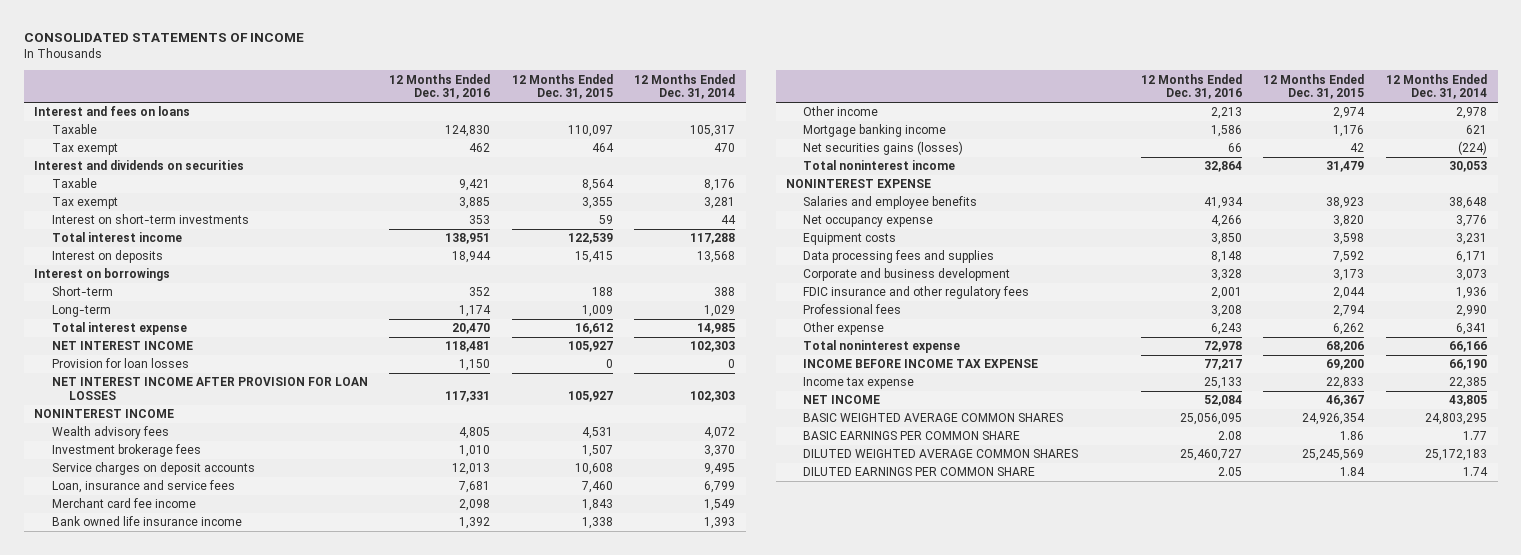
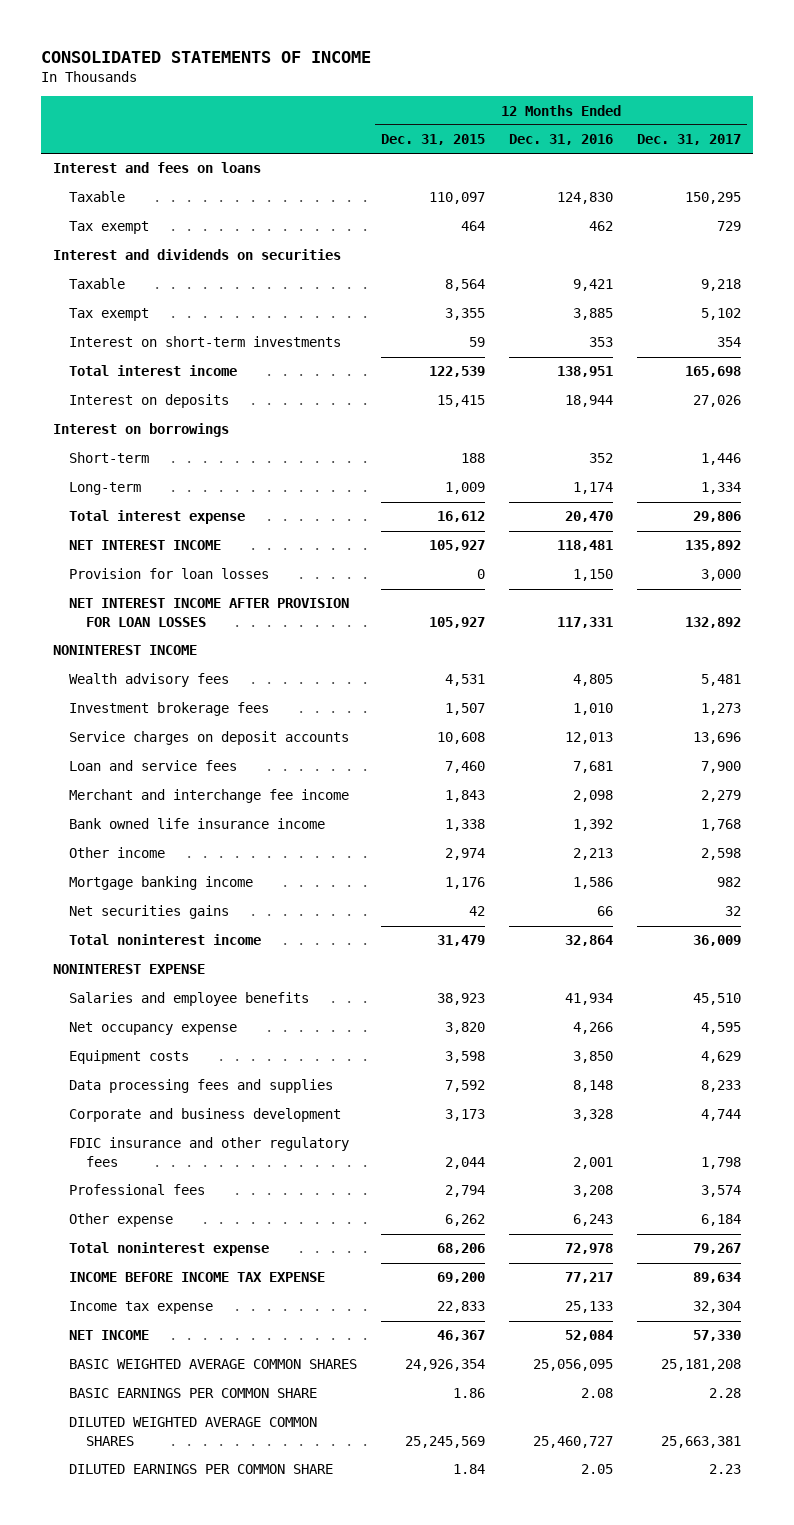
[634,73,736,100] 12 Months Ended Dec. 31, 2014 -> none
none -> [637,134,742,146] Dec. 31, 2017
[51,480,235,494] Loan, insurance and service fees -> [69,760,238,772] Loan and service fees
[51,498,196,509] Merchant card fee income -> [69,789,350,804] Merchant and interchange fee income
[803,141,964,156] Net securities gains (losses) -> [69,905,230,920] Net securities gains

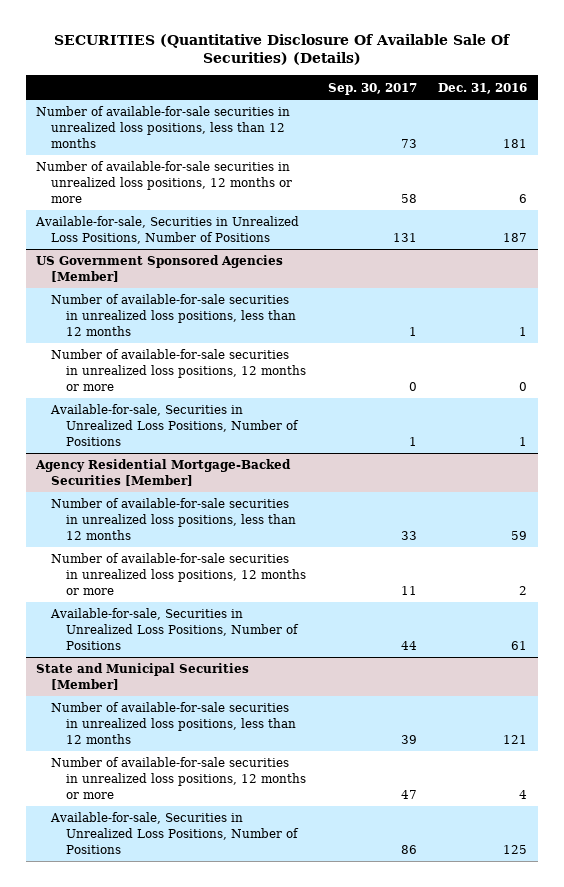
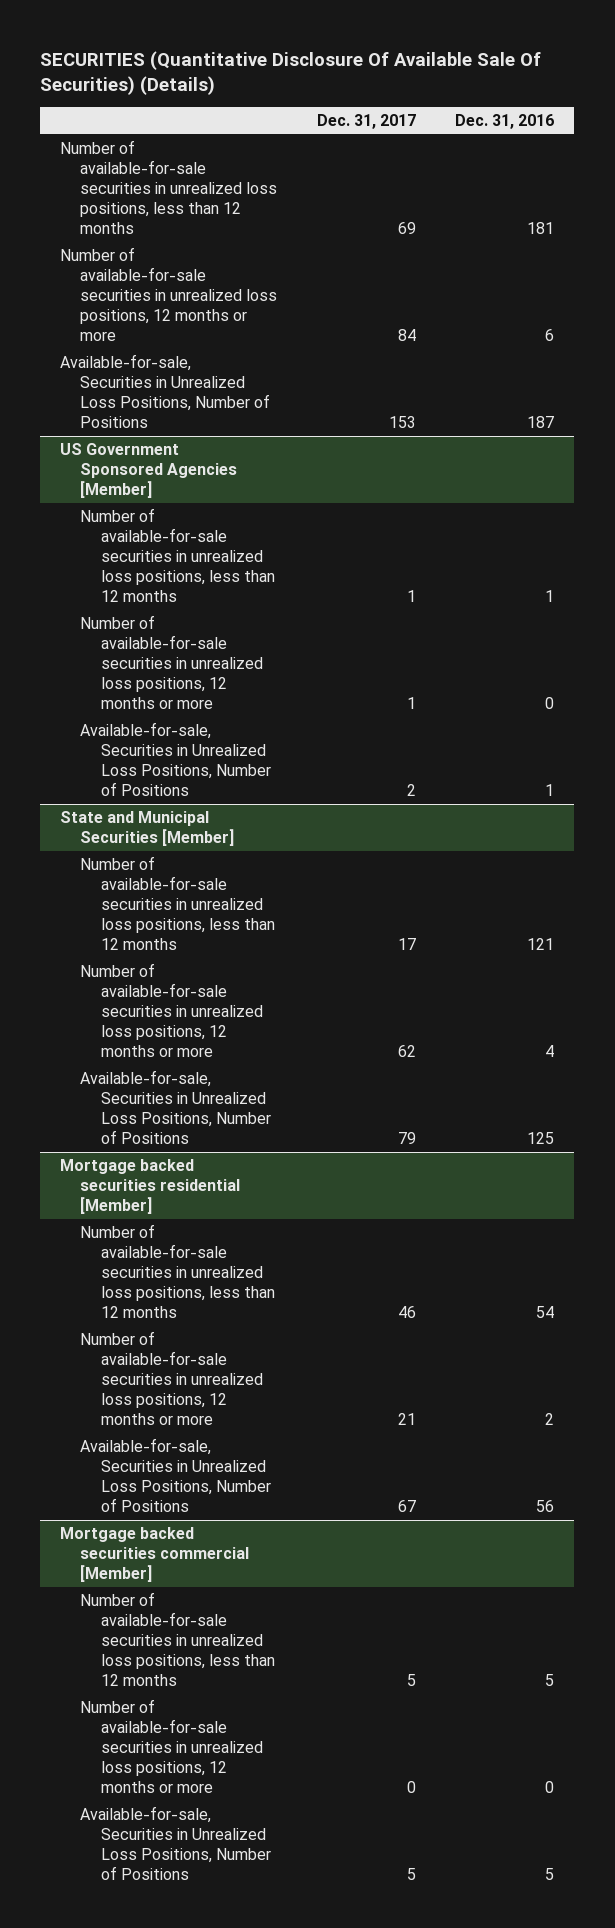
[327,82,417,95] Sep. 30, 2017 -> none
none -> [316,113,416,129] Dec. 31, 2017
[35,459,292,486] Agency Residential Mortgage-Backed Securities [Member] -> none
[51,498,297,540] Number of available-for-sale securities in unrealized loss positions, less than 12 months -> none
[51,553,307,595] Number of available-for-sale securities in unrealized loss positions, 12 months or more -> none
[50,608,300,650] Available-for-sale, Securities in Unrealized Loss Positions, Number of Positions -> none
none -> [60,1159,241,1215] Mortgage backed securities residential [Member]
none -> [80,1224,275,1319] Number of available-for-sale securities in unrealized loss positions, less than 12 months
none -> [80,1331,263,1426] Number of available-for-sale securities in unrealized loss positions, 12 months or more
none -> [80,1438,271,1513] Available-for-sale, Securities in Unrealized Loss Positions, Number of Positions
none -> [60,1527,250,1583] Mortgage backed securities commercial [Member]
none -> [80,1592,275,1687] Number of available-for-sale securities in unrealized loss positions, less than 12 months
none -> [80,1699,263,1794] Number of available-for-sale securities in unrealized loss positions, 12 months or more
none -> [80,1806,271,1881] Available-for-sale, Securities in Unrealized Loss Positions, Number of Positions

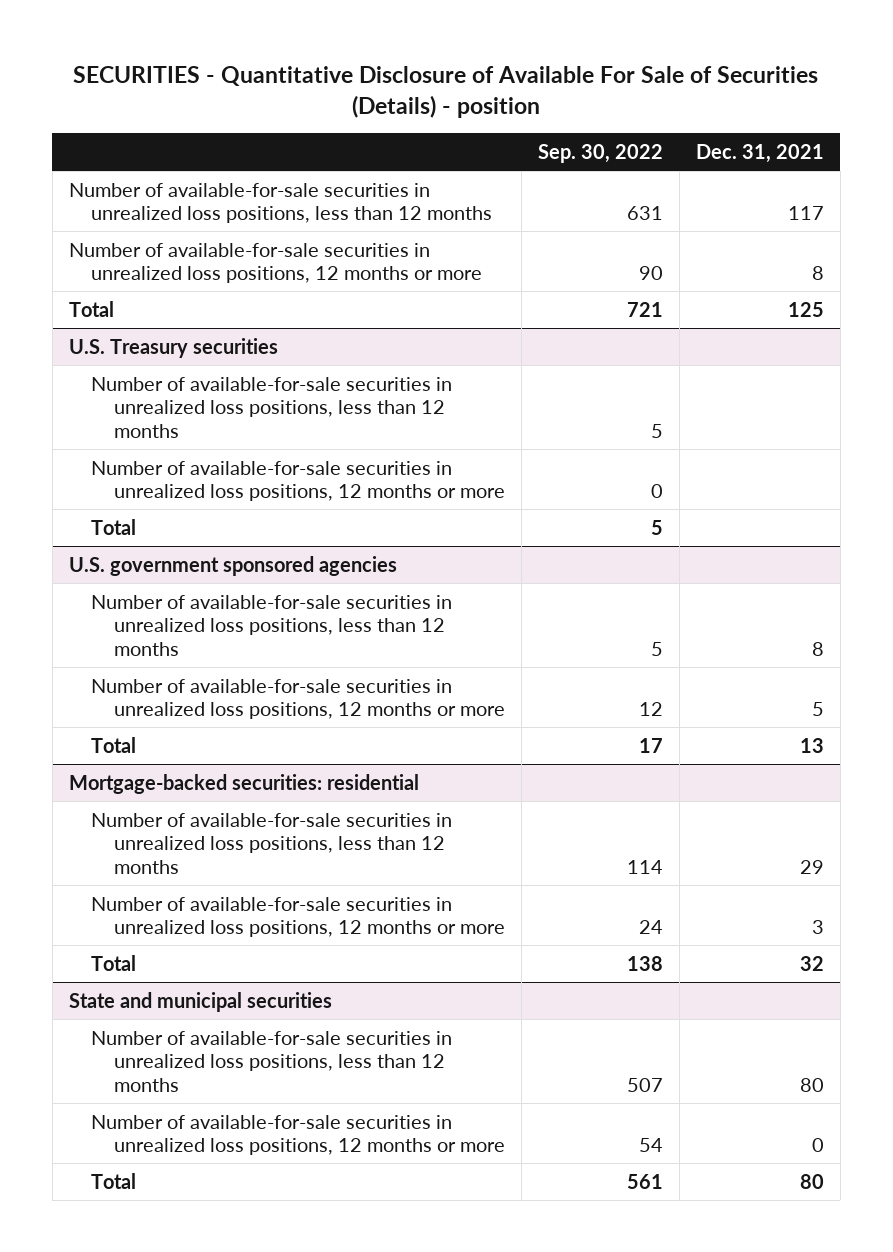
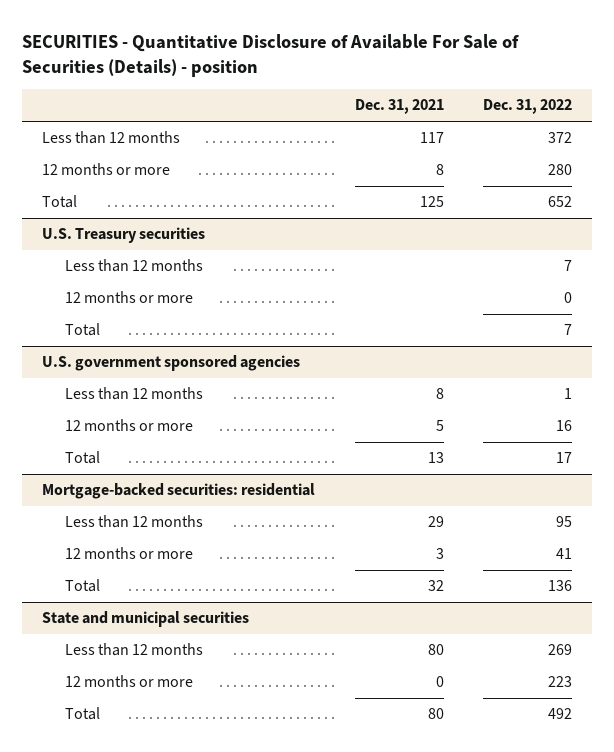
[537,143,663,163] Sep. 30, 2022 -> none
none -> [483,99,573,115] Dec. 31, 2022
[68,242,483,284] Number of available-for-sale securities in unrealized loss positions, 12 months or more -> none
[68,182,493,224] Number of available-for-sale securities in unrealized loss positions, less than 12 months -> [42,131,181,145] Less than 12 months
none -> [42,163,171,176] 12 months or more
[91,376,453,438] Number of available-for-sale securities in unrealized loss positions, less than 12 months -> none
[91,460,506,502] Number of available-for-sale securities in unrealized loss positions, 12 months or more -> none
none -> [65,259,204,273] Less than 12 months
none -> [65,291,194,304] 12 months or more
[91,594,453,656] Number of available-for-sale securities in unrealized loss positions, less than 12 months -> none
[91,678,506,720] Number of available-for-sale securities in unrealized loss positions, 12 months or more -> none
none -> [65,387,204,401] Less than 12 months
none -> [65,419,194,432] 12 months or more
[91,812,453,874] Number of available-for-sale securities in unrealized loss positions, less than 12 months -> none
[91,896,506,938] Number of available-for-sale securities in unrealized loss positions, 12 months or more -> none
none -> [65,515,204,529] Less than 12 months
none -> [65,547,194,560] 12 months or more
[91,1030,453,1092] Number of available-for-sale securities in unrealized loss positions, less than 12 months -> none
[91,1114,506,1156] Number of available-for-sale securities in unrealized loss positions, 12 months or more -> none
none -> [65,643,204,657] Less than 12 months
none -> [65,675,194,688] 12 months or more

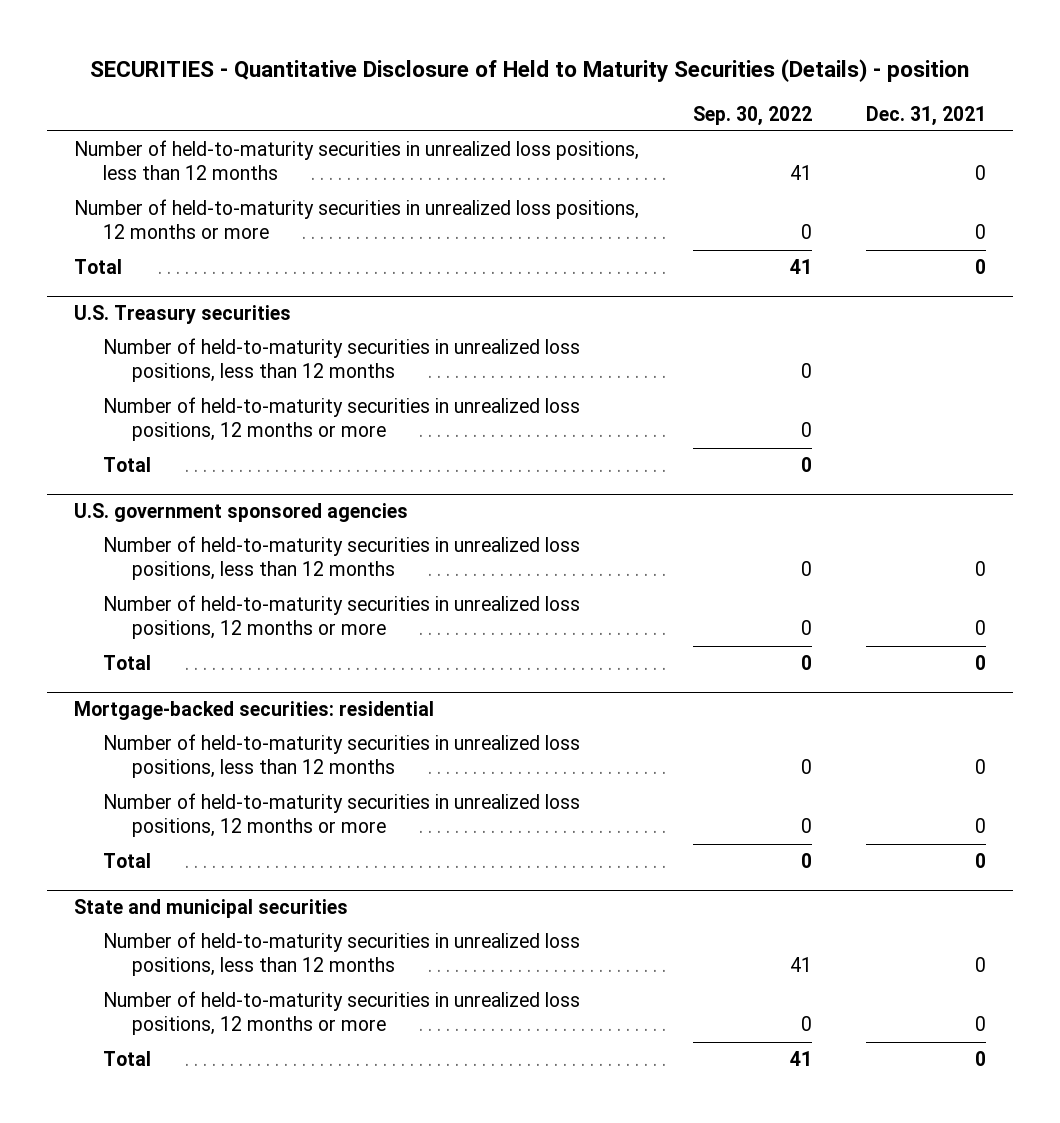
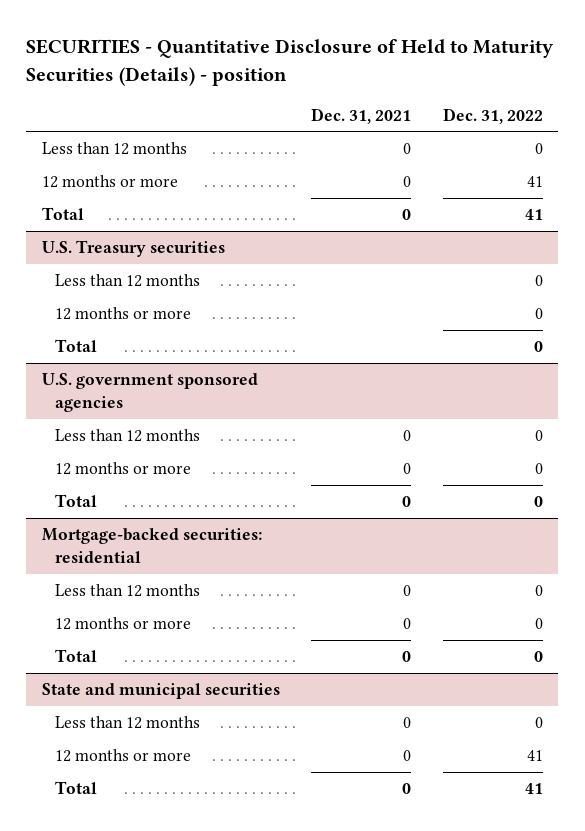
[692,105,812,126] Sep. 30, 2022 -> none
none -> [442,107,543,124] Dec. 31, 2022
[73,140,639,181] Number of held-to-maturity securities in unrealized loss positions, less than 12 months -> [41,142,187,156] Less than 12 months
[73,199,639,240] Number of held-to-maturity securities in unrealized loss positions, 12 months or more -> [41,175,178,189] 12 months or more
[102,338,580,383] Number of held-to-maturity securities in unrealized loss positions, less than 12 months -> [54,274,200,288] Less than 12 months
[102,397,580,442] Number of held-to-maturity securities in unrealized loss positions, 12 months or more -> [54,307,191,321] 12 months or more
[102,536,580,581] Number of held-to-maturity securities in unrealized loss positions, less than 12 months -> [54,429,200,443] Less than 12 months
[102,595,580,640] Number of held-to-maturity securities in unrealized loss positions, 12 months or more -> [54,462,191,476] 12 months or more
[102,734,580,779] Number of held-to-maturity securities in unrealized loss positions, less than 12 months -> [54,584,200,598] Less than 12 months
[102,793,580,838] Number of held-to-maturity securities in unrealized loss positions, 12 months or more -> [54,617,191,631] 12 months or more
[102,932,580,977] Number of held-to-maturity securities in unrealized loss positions, less than 12 months -> [54,716,200,730] Less than 12 months
[102,991,580,1036] Number of held-to-maturity securities in unrealized loss positions, 12 months or more -> [54,749,191,763] 12 months or more

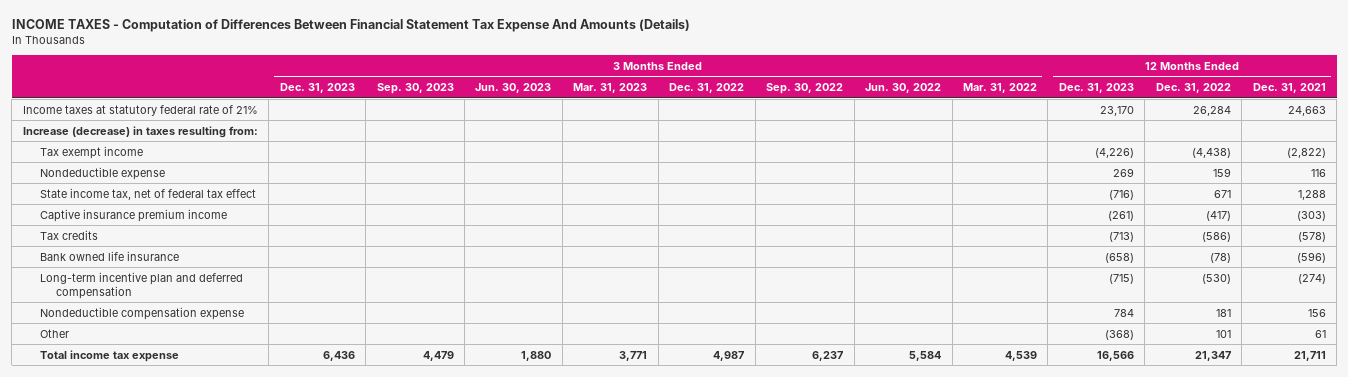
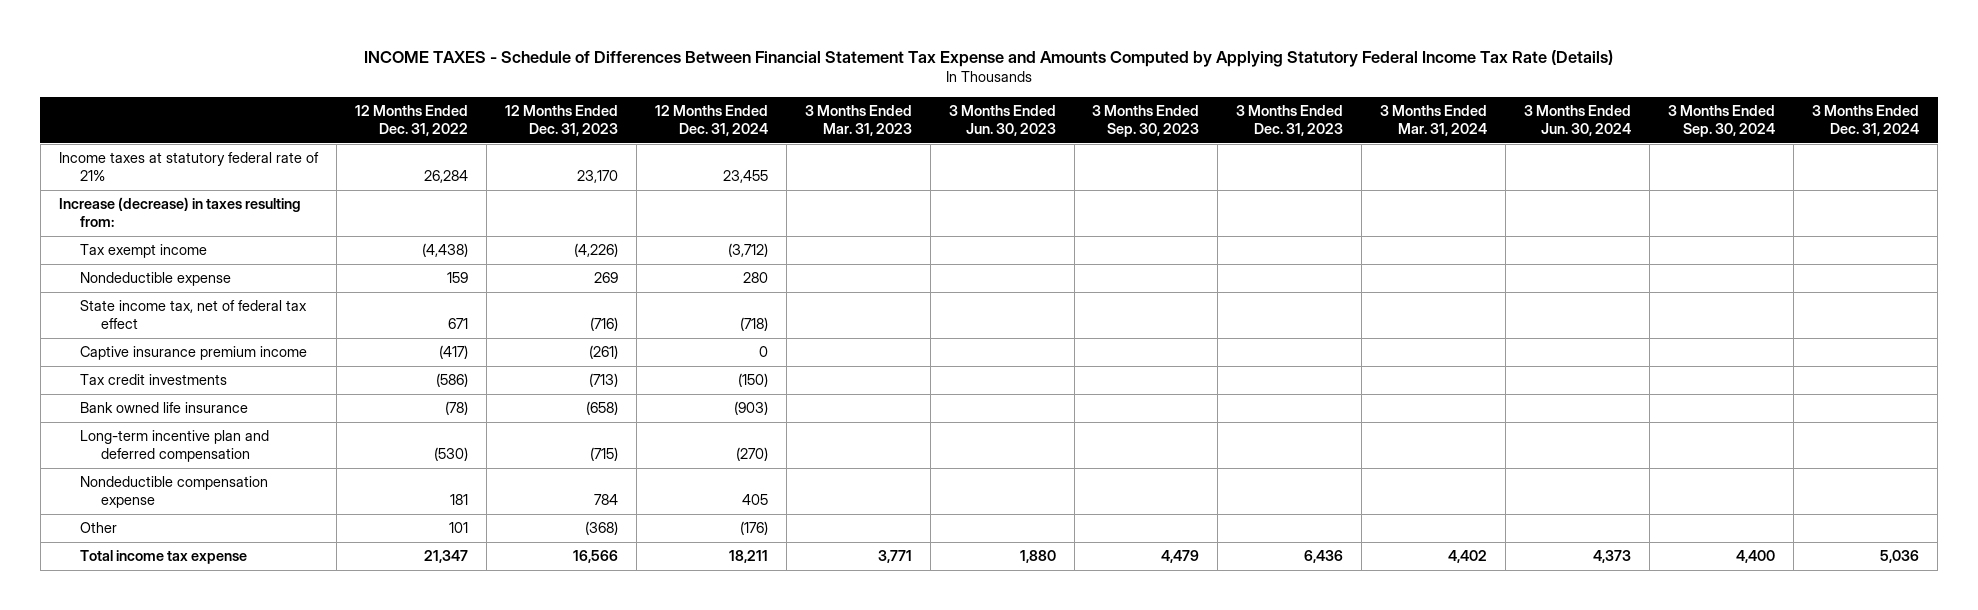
[11,18,690,32] INCOME TAXES - Computation of Differences Between Financial Statement Tax Expense And Amounts (Details) -> [364,49,1614,67] INCOME TAXES - Schedule of Differences Between Financial Statement Tax Expense and Amounts Computed by Applying Statutory Federal Income Tax Rate (Details)
[669,82,745,93] Dec. 31, 2022 -> none
[766,82,844,94] Sep. 30, 2022 -> none
[865,82,942,93] Jun. 30, 2022 -> none
[963,82,1038,93] Mar. 31, 2022 -> none
[1252,82,1326,93] Dec. 31, 2021 -> none
none -> [654,105,768,136] 12 Months Ended Dec. 31, 2024
none -> [1380,105,1488,136] 3 Months Ended Mar. 31, 2024
none -> [1524,105,1632,136] 3 Months Ended Jun. 30, 2024
none -> [1668,105,1776,137] 3 Months Ended Sep. 30, 2024
none -> [1812,105,1920,136] 3 Months Ended Dec. 31, 2024
[39,229,98,240] Tax credits -> [79,374,227,386] Tax credit investments

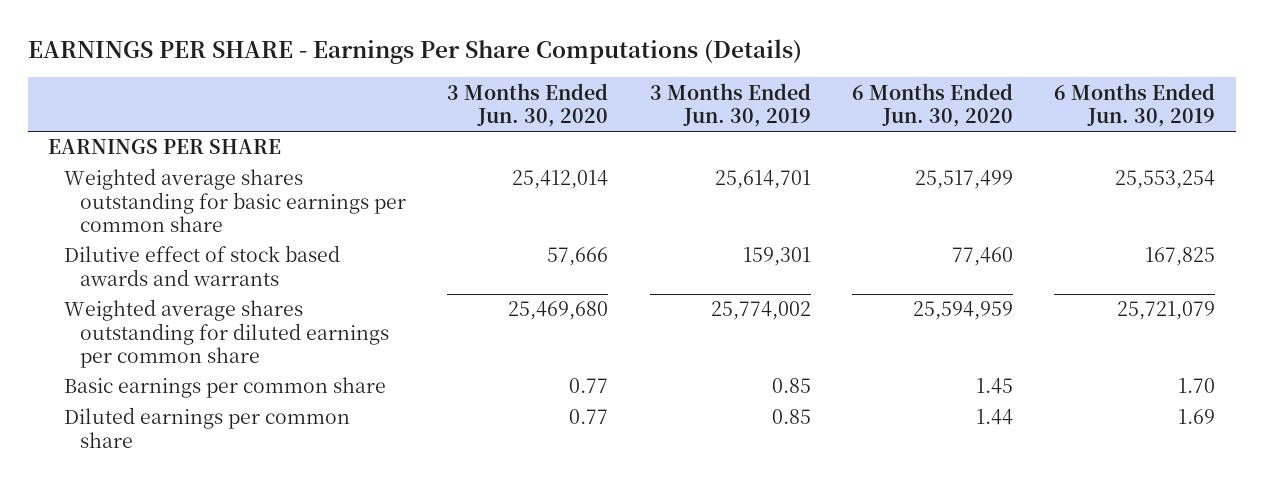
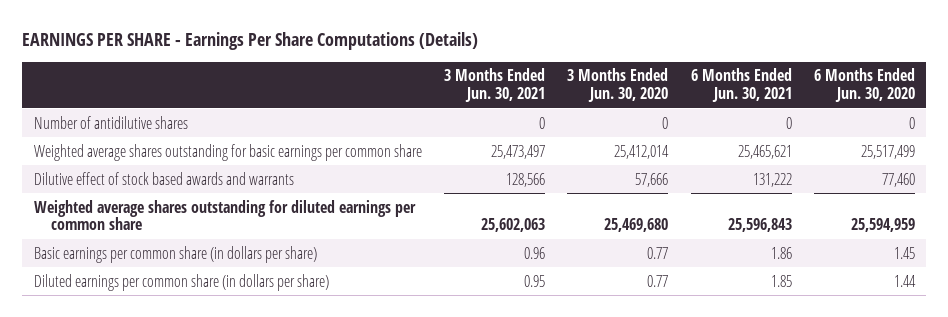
[649,82,811,128] 3 Months Ended Jun. 30, 2019 -> none
[1054,82,1216,128] 6 Months Ended Jun. 30, 2019 -> none
none -> [443,68,545,103] 3 Months Ended Jun. 30, 2021
none -> [690,68,792,103] 6 Months Ended Jun. 30, 2021
[48,139,282,155] EARNINGS PER SHARE -> none
none -> [33,115,188,129] Number of antidilutive shares
[64,377,387,399] Basic earnings per common share -> [33,245,317,263] Basic earnings per common share (in dollars per share)
[64,407,351,448] Diluted earnings per common share -> [33,273,329,291] Diluted earnings per common share (in dollars per share)

